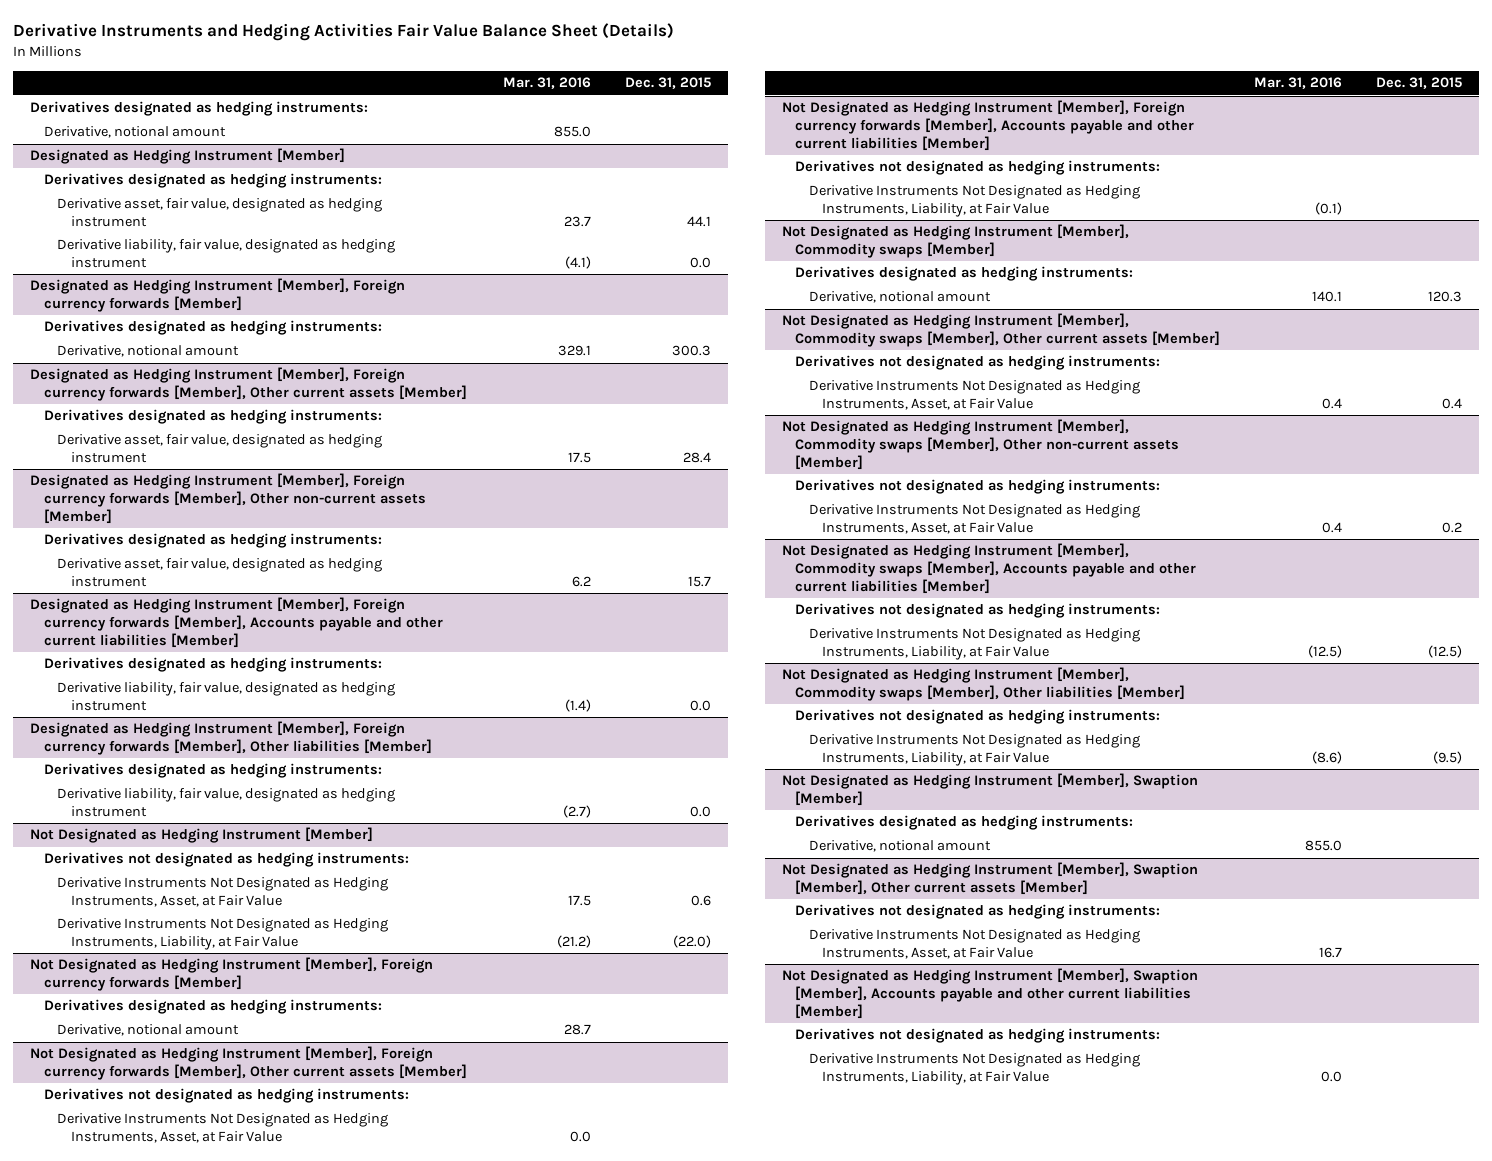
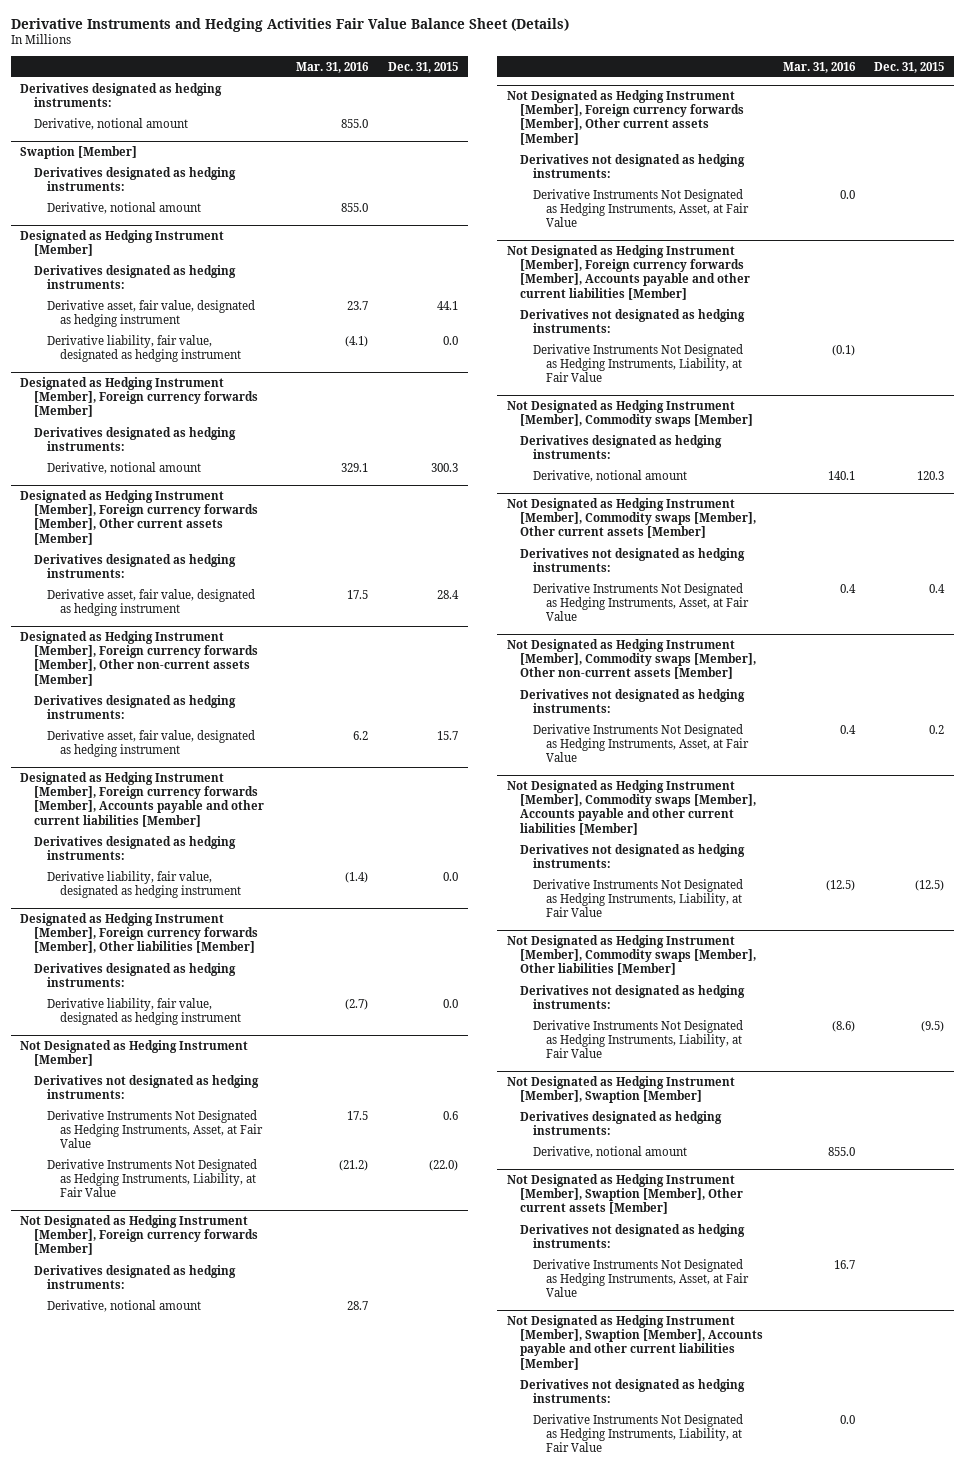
none -> [20,145,138,159] Swaption [Member]
none -> [33,166,236,191] Derivatives designated as hedging instruments:
none -> [46,201,201,214] Derivative, notional amount

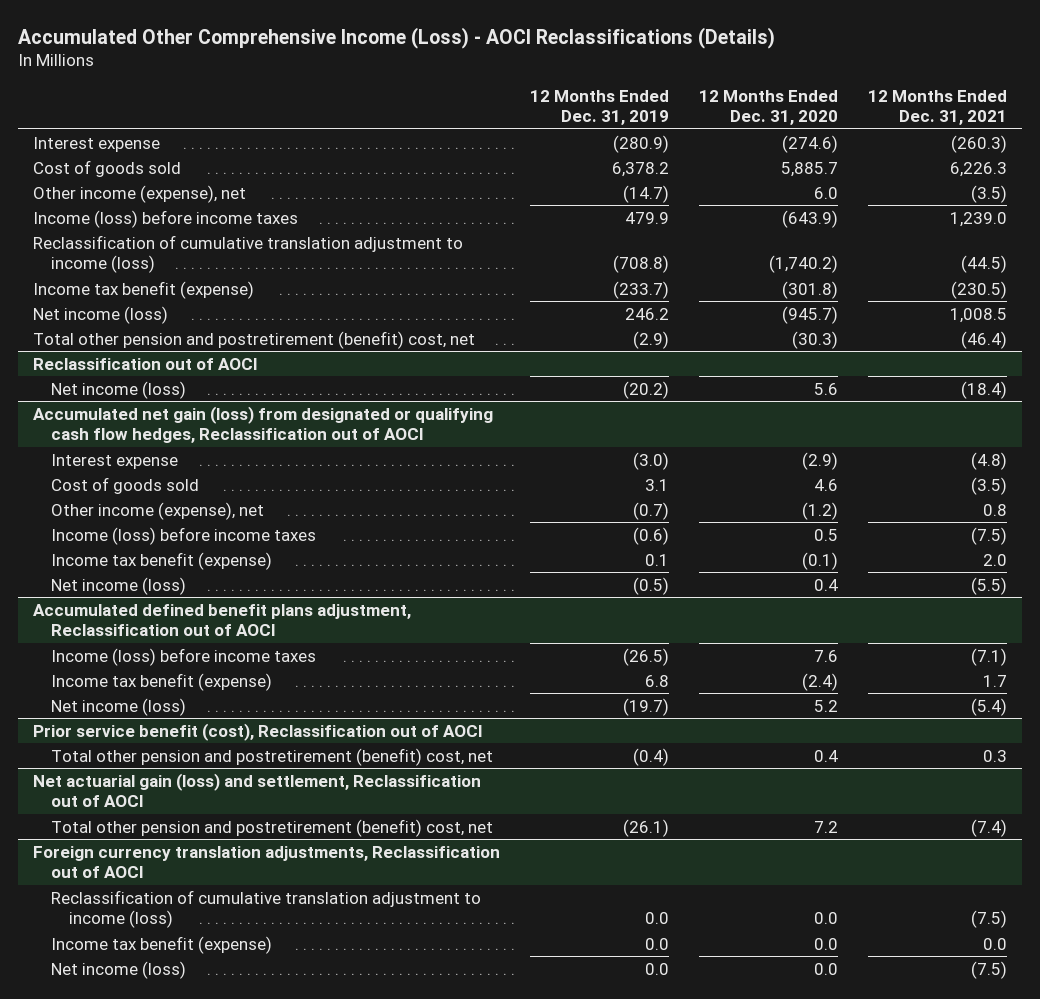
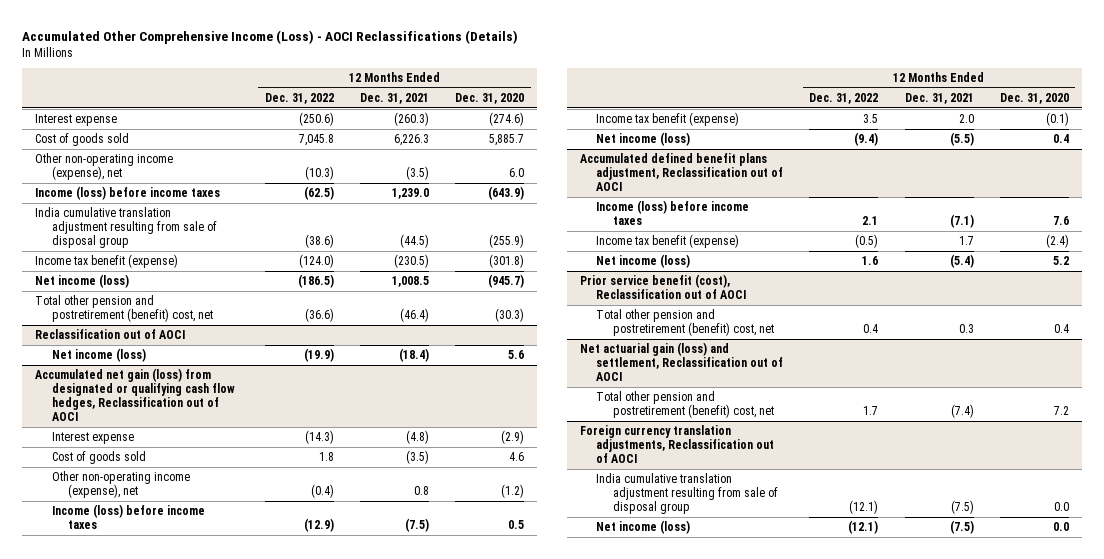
[530,89,670,126] 12 Months Ended Dec. 31, 2019 -> none
none -> [265,92,335,104] Dec. 31, 2022
[32,184,246,203] Other income (expense), net -> [35,153,174,181] Other non-operating income (expense), net
[32,234,463,273] Reclassification of cumulative translation adjustment to income (loss) -> none
none -> [35,207,217,249] India cumulative translation adjustment resulting from sale of disposal group
[50,501,264,520] Other income (expense), net -> [51,471,190,499] Other non-operating income (expense), net
[50,889,481,928] Reclassification of cumulative translation adjustment to income (loss) -> none
[50,935,272,954] Income tax benefit (expense) -> none
none -> [596,473,778,515] India cumulative translation adjustment resulting from sale of disposal group

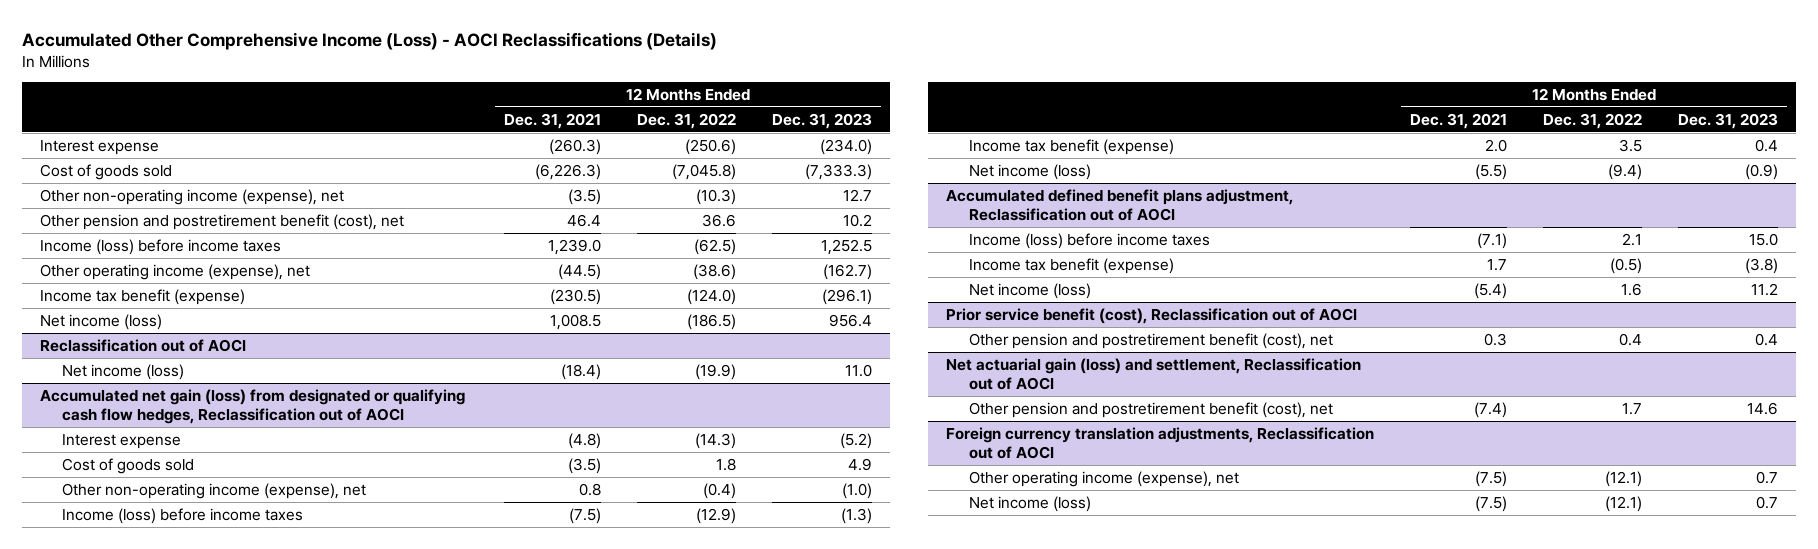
[455,92,525,104] Dec. 31, 2020 -> none
none -> [772,112,873,129] Dec. 31, 2023
[299,134,335,147] 7,045.8 -> [672,163,737,180] (7,045.8)
[394,134,430,147] 6,226.3 -> [535,163,602,180] (6,226.3)
none -> [40,213,405,230] Other pension and postretirement benefit (cost), net
[35,207,217,249] India cumulative translation adjustment resulting from sale of disposal group -> [40,263,311,280] Other operating income (expense), net
[35,295,213,323] Total other pension and postretirement (benefit) cost, net -> none
[596,309,774,337] Total other pension and postretirement (benefit) cost, net -> [968,332,1333,349] Other pension and postretirement benefit (cost), net
[596,391,774,419] Total other pension and postretirement (benefit) cost, net -> [968,401,1333,418] Other pension and postretirement benefit (cost), net
[596,473,778,515] India cumulative translation adjustment resulting from sale of disposal group -> [968,470,1239,487] Other operating income (expense), net

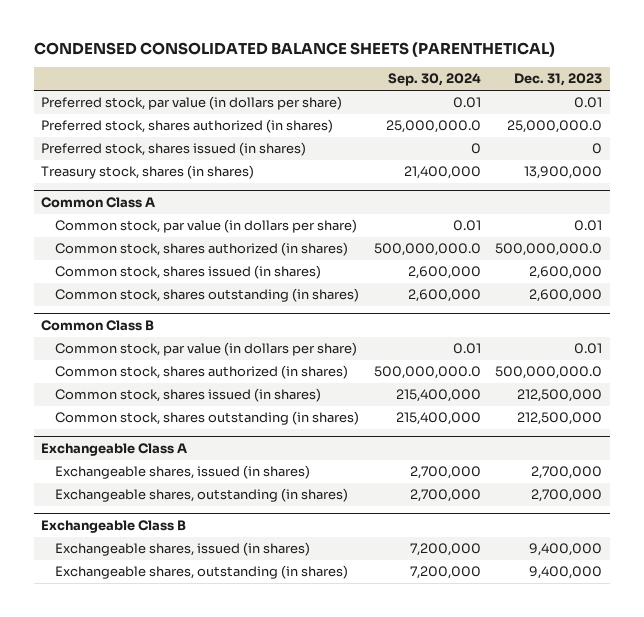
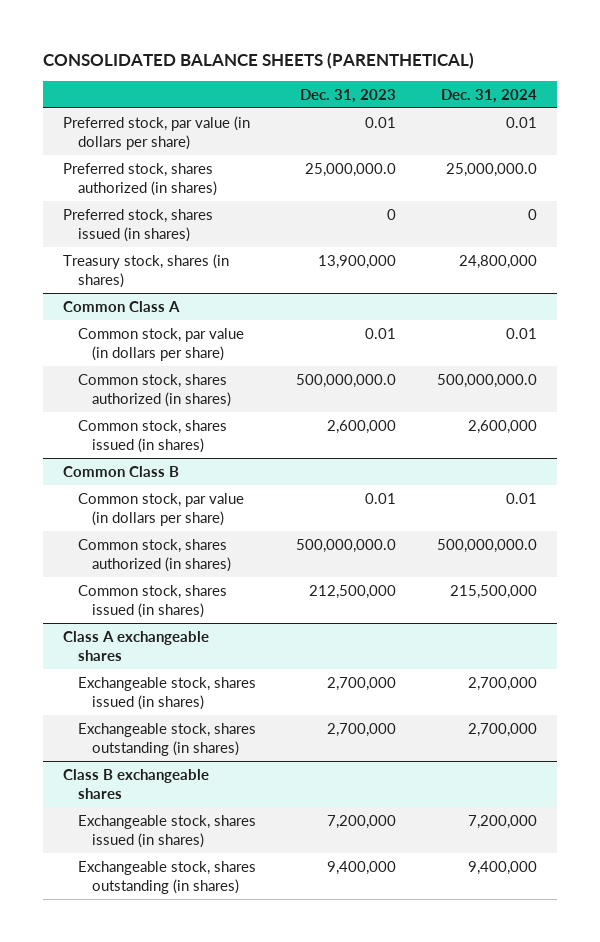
[33,42,555,58] CONDENSED CONSOLIDATED BALANCE SHEETS (PARENTHETICAL) -> [42,51,474,69] CONSOLIDATED BALANCE SHEETS (PARENTHETICAL)
[387,73,481,87] Sep. 30, 2024 -> none
none -> [440,88,537,103] Dec. 31, 2024
[54,288,359,303] Common stock, shares outstanding (in shares) -> none
[54,411,359,426] Common stock, shares outstanding (in shares) -> none
[41,443,188,457] Exchangeable Class A -> [63,630,210,662] Class A exchangeable shares
[54,465,310,480] Exchangeable shares, issued (in shares) -> [77,676,256,711] Exchangeable stock, shares issued (in shares)
[54,488,348,503] Exchangeable shares, outstanding (in shares) -> [77,722,256,757] Exchangeable stock, shares outstanding (in shares)
[41,520,187,534] Exchangeable Class B -> [63,768,210,800] Class B exchangeable shares
[54,542,310,557] Exchangeable shares, issued (in shares) -> [77,814,256,849] Exchangeable stock, shares issued (in shares)
[529,543,603,557] 9,400,000 -> [327,814,397,829] 7,200,000
[54,565,348,580] Exchangeable shares, outstanding (in shares) -> [77,860,256,895] Exchangeable stock, shares outstanding (in shares)

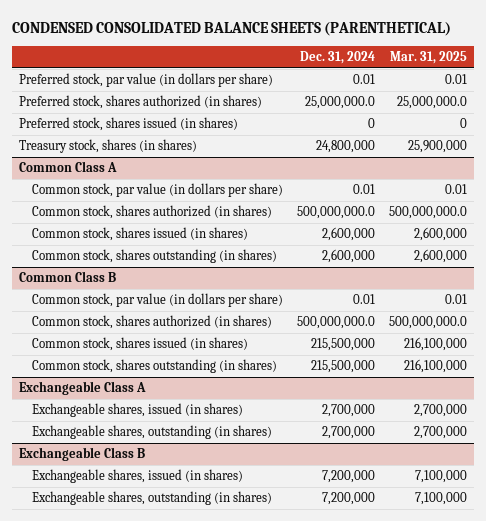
[42,51,474,69] CONSOLIDATED BALANCE SHEETS (PARENTHETICAL) -> [12,21,452,36] CONDENSED CONSOLIDATED BALANCE SHEETS (PARENTHETICAL)
[300,88,397,103] Dec. 31, 2023 -> none
none -> [389,51,467,65] Mar. 31, 2025
none -> [31,249,277,264] Common stock, shares outstanding (in shares)
none -> [31,359,277,374] Common stock, shares outstanding (in shares)
[63,630,210,662] Class A exchangeable shares -> [19,381,147,396] Exchangeable Class A
[77,676,256,711] Exchangeable stock, shares issued (in shares) -> [31,403,243,418] Exchangeable shares, issued (in shares)
[77,722,256,757] Exchangeable stock, shares outstanding (in shares) -> [31,425,272,440] Exchangeable shares, outstanding (in shares)
[63,768,210,800] Class B exchangeable shares -> [19,447,146,462] Exchangeable Class B
[77,814,256,849] Exchangeable stock, shares issued (in shares) -> [31,469,243,484] Exchangeable shares, issued (in shares)
[77,860,256,895] Exchangeable stock, shares outstanding (in shares) -> [31,491,272,506] Exchangeable shares, outstanding (in shares)
[467,860,537,875] 9,400,000 -> [321,492,375,506] 7,200,000

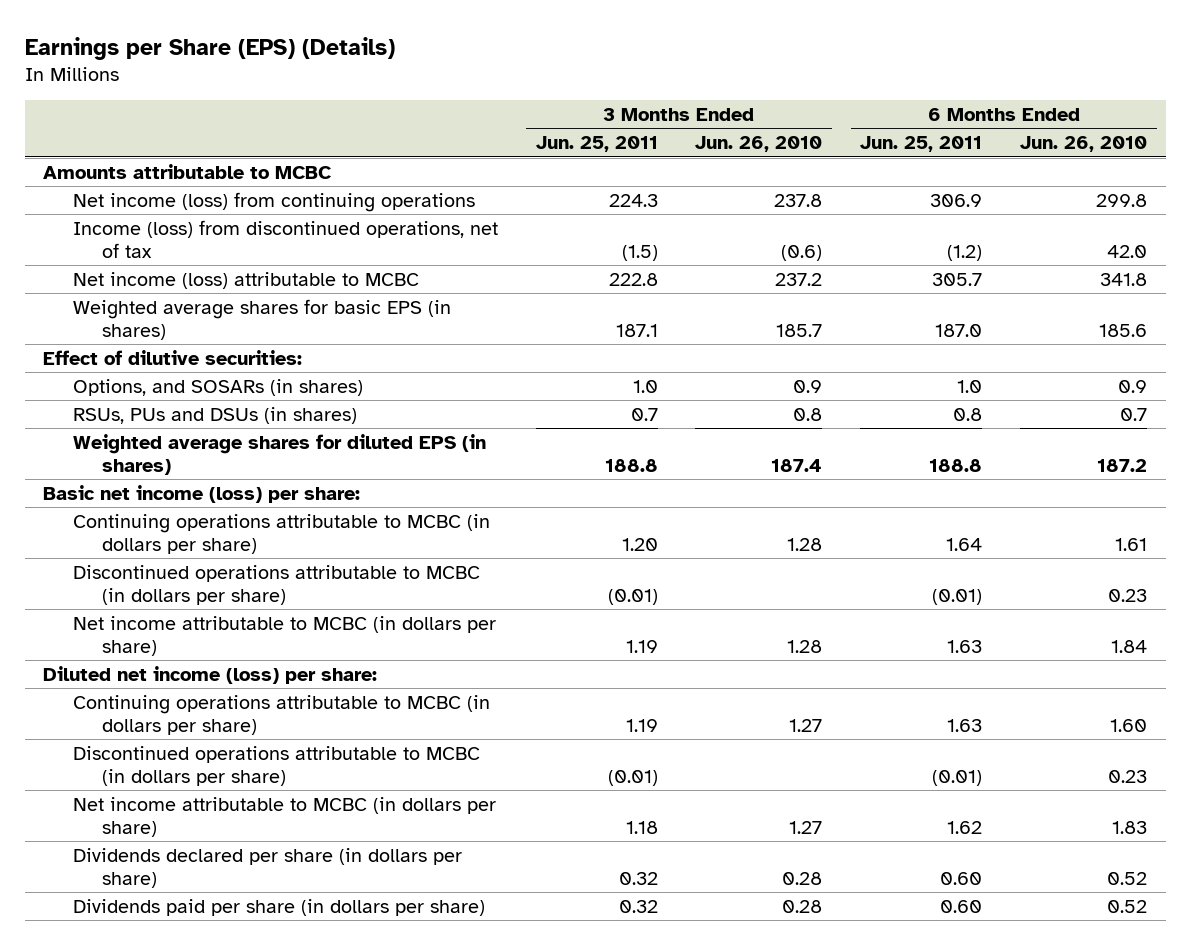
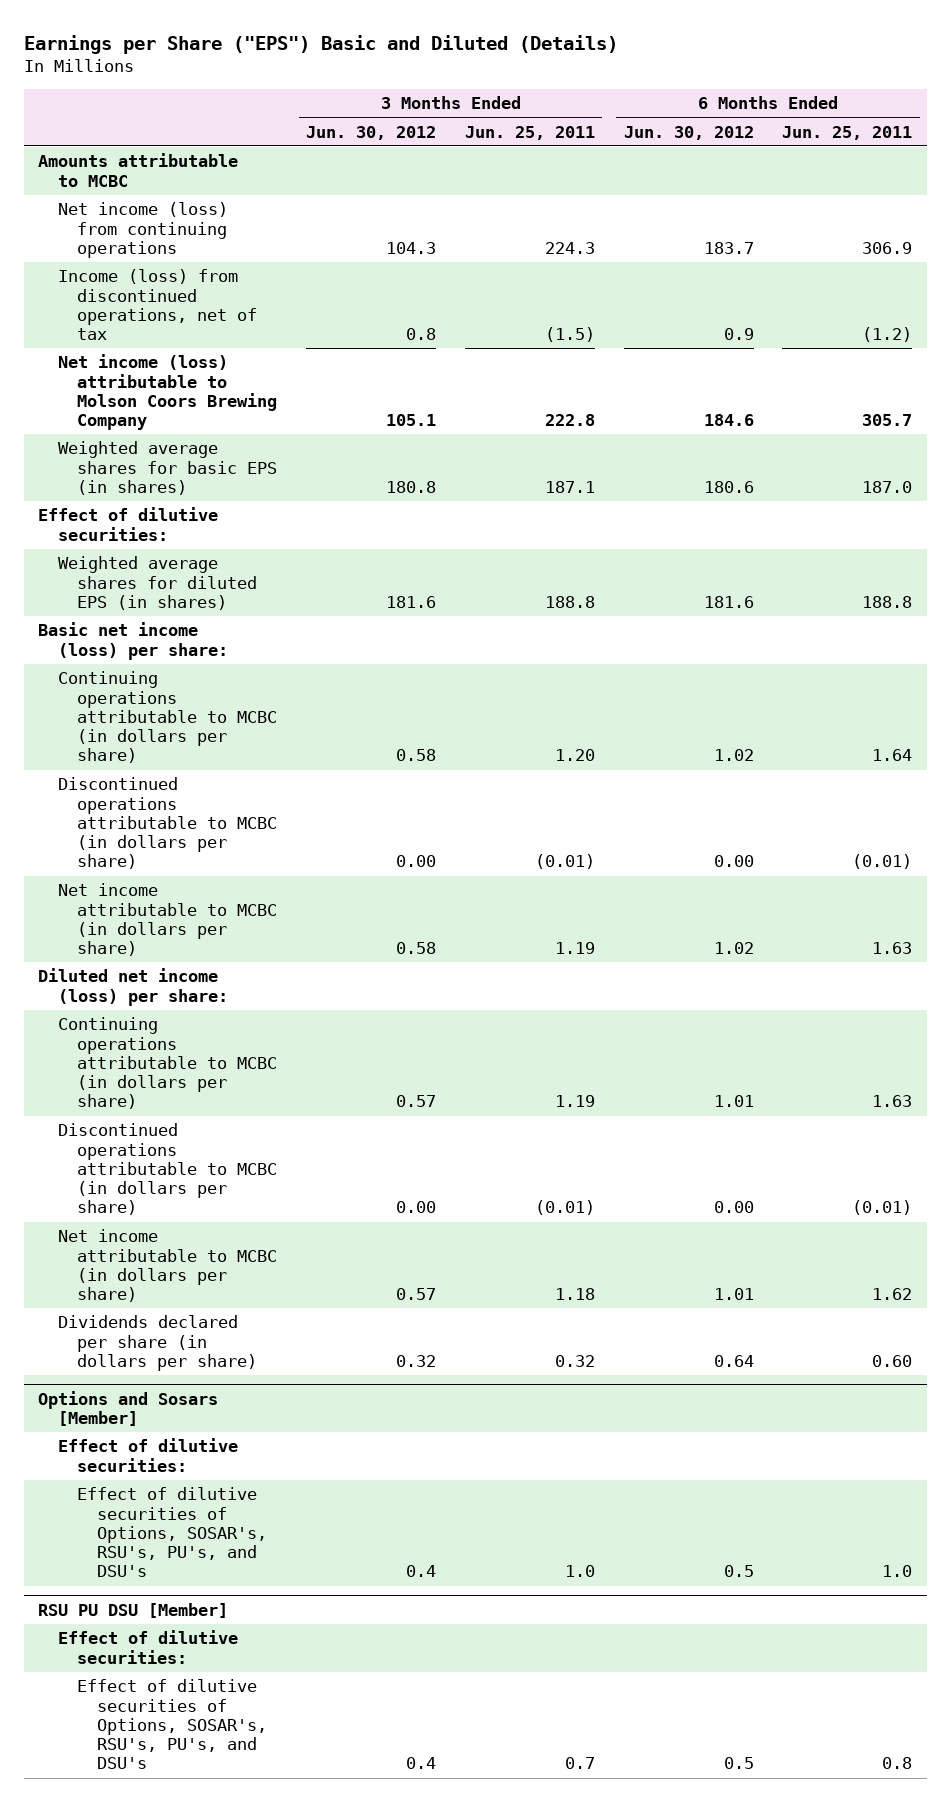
[24,36,395,60] Earnings per Share (EPS) (Details) -> [23,34,618,54] Earnings per Share ("EPS") Basic and Diluted (Details)
[695,136,823,153] Jun. 26, 2010 -> none
[1020,136,1148,153] Jun. 26, 2010 -> none
none -> [306,125,437,140] Jun. 30, 2012
none -> [623,125,754,140] Jun. 30, 2012
[72,271,419,289] Net income (loss) attributable to MCBC -> [57,354,278,431] Net income (loss) attributable to Molson Coors Brewing Company
[72,378,363,396] Options, and SOSARs (in shares) -> none
[72,406,357,424] RSUs, PUs and DSUs (in shares) -> none
[72,898,485,916] Dividends paid per share (in dollars per share) -> none
none -> [38,1391,219,1427] Options and Sosars [Member]
none -> [57,1438,238,1472] Effect of dilutive securities:
none -> [77,1487,268,1578] Effect of dilutive securities of Options, SOSAR's, RSU's, PU's, and DSU's
none -> [38,1603,229,1619] RSU PU DSU [Member]
none -> [57,1630,238,1664] Effect of dilutive securities:
none -> [77,1679,268,1770] Effect of dilutive securities of Options, SOSAR's, RSU's, PU's, and DSU's

